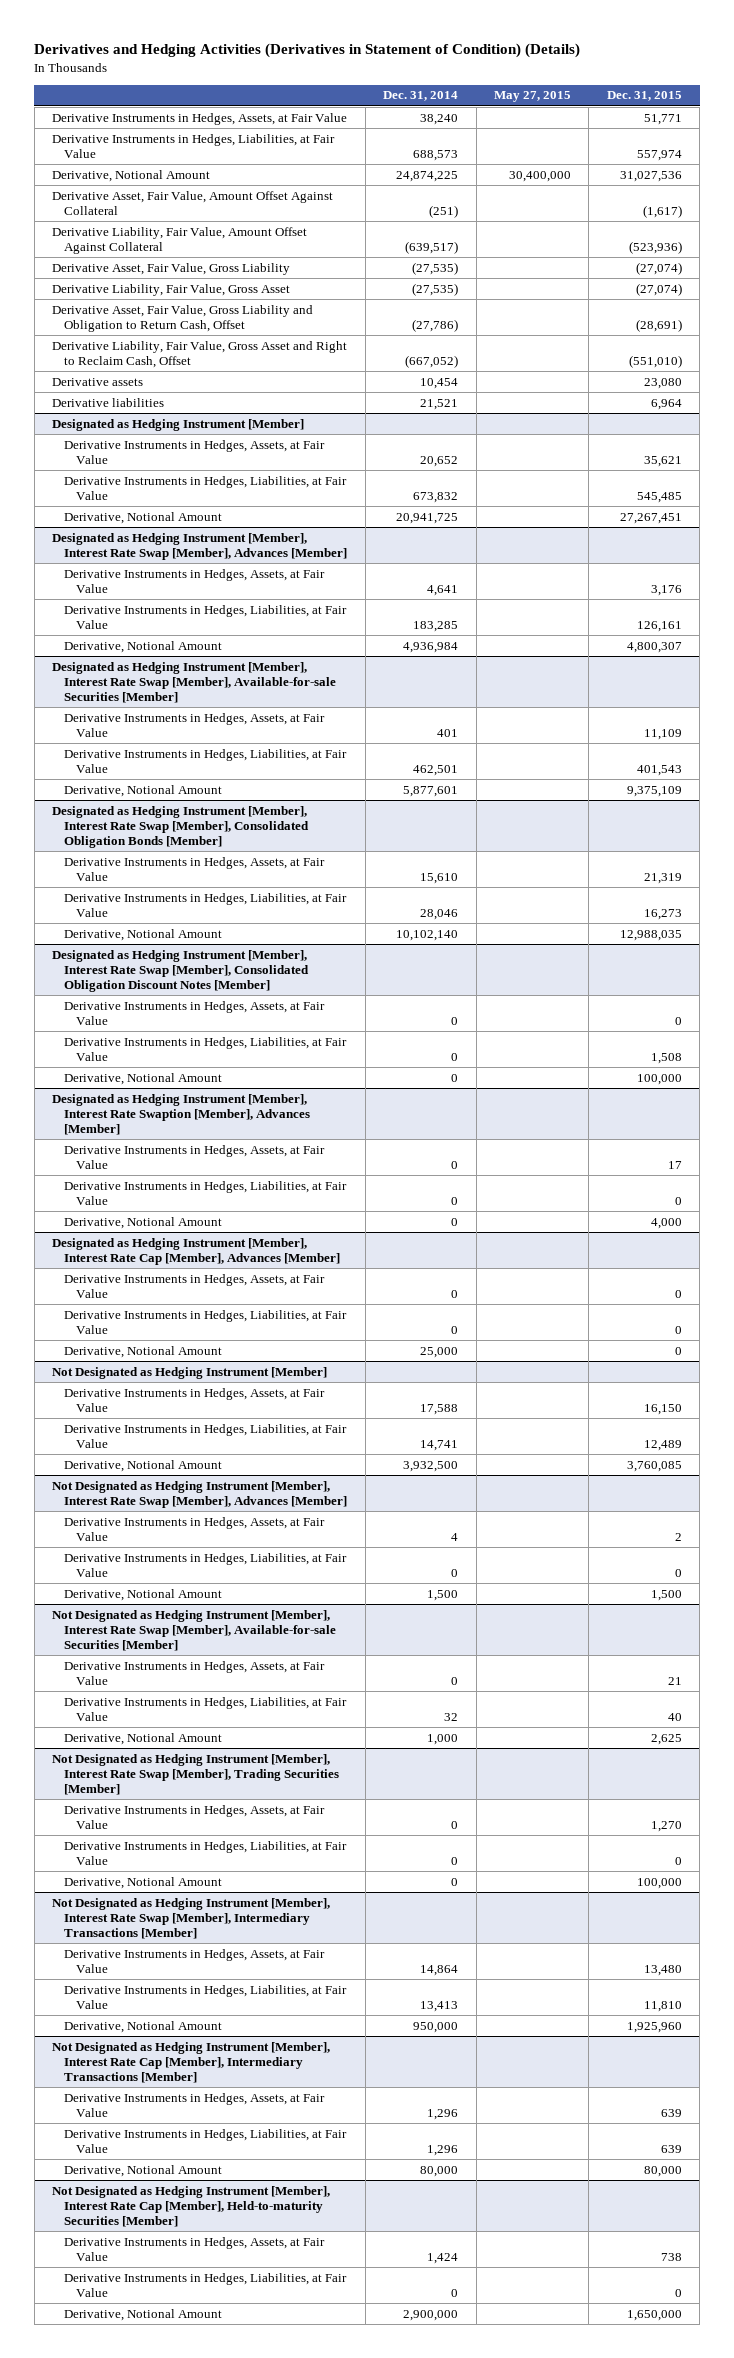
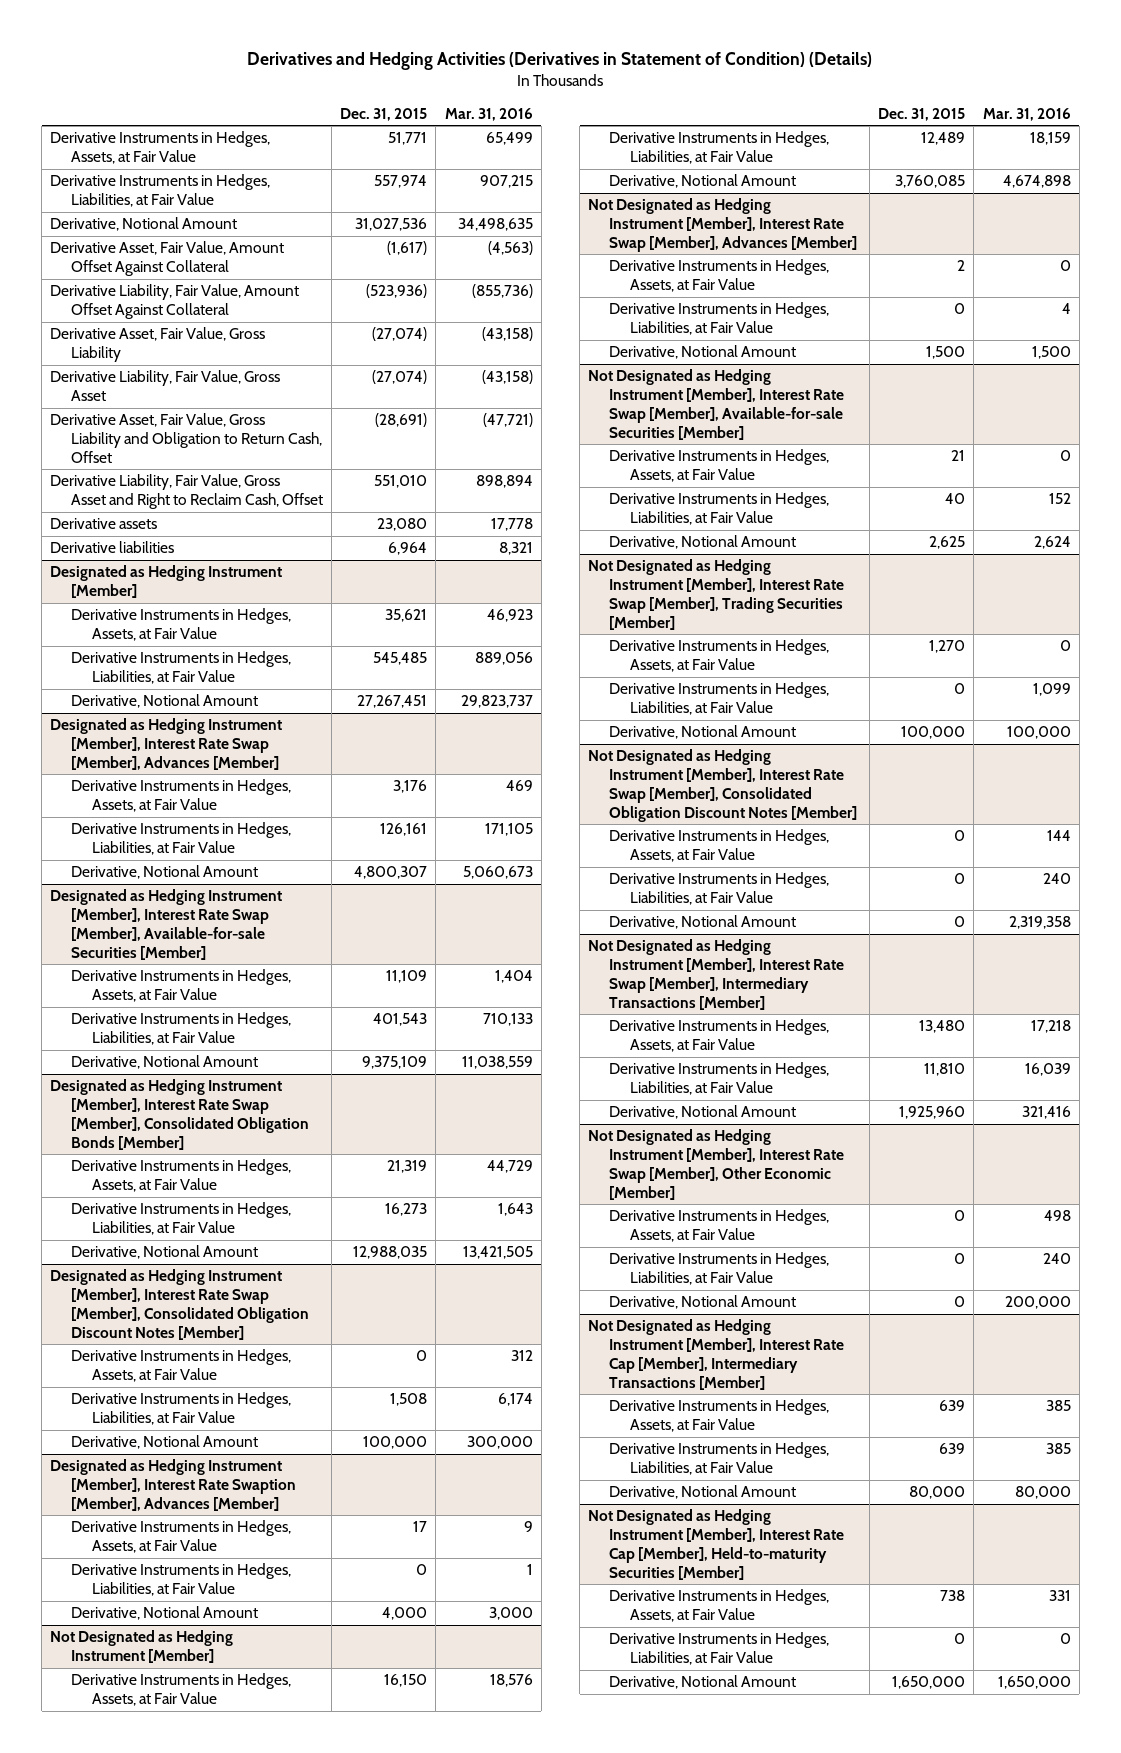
[383,91,459,102] Dec. 31, 2014 -> none
[493,91,571,103] May 27, 2015 -> none
none -> [444,107,533,121] Mar. 31, 2016
[628,354,682,368] (551,010) -> [374,475,428,489] 551,010
[52,1237,341,1265] Designated as Hedging Instrument [Member], Interest Rate Cap [Member], Advances [Member] -> none
[64,1273,326,1298] Derivative Instruments in Hedges, Assets, at Fair Value -> none
[64,1309,348,1334] Derivative Instruments in Hedges, Liabilities, at Fair Value -> none
[64,1345,223,1358] Derivative, Notional Amount -> none
none -> [588,749,857,822] Not Designated as Hedging Instrument [Member], Interest Rate Swap [Member], Consolidated Obligation Discount Notes [Member]
none -> [608,829,829,863] Derivative Instruments in Hedges, Assets, at Fair Value
none -> [608,872,829,906] Derivative Instruments in Hedges, Liabilities, at Fair Value
none -> [608,915,796,930] Derivative, Notional Amount
none -> [588,1129,844,1200] Not Designated as Hedging Instrument [Member], Interest Rate Swap [Member], Other Economic [Member]
none -> [608,1209,829,1243] Derivative Instruments in Hedges, Assets, at Fair Value
none -> [608,1252,829,1286] Derivative Instruments in Hedges, Liabilities, at Fair Value
none -> [608,1295,796,1310] Derivative, Notional Amount

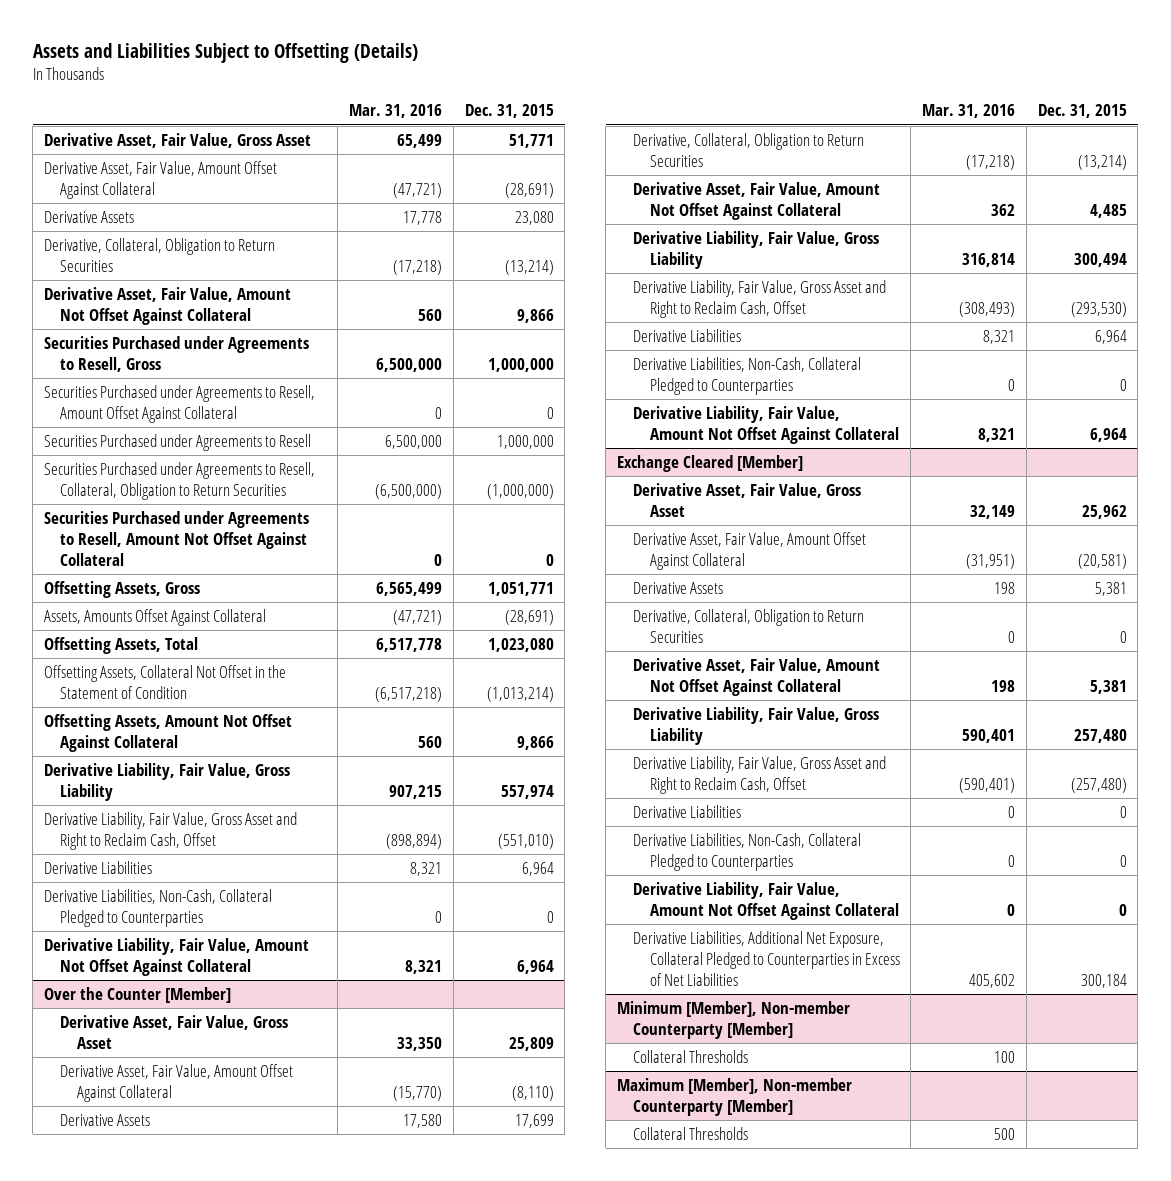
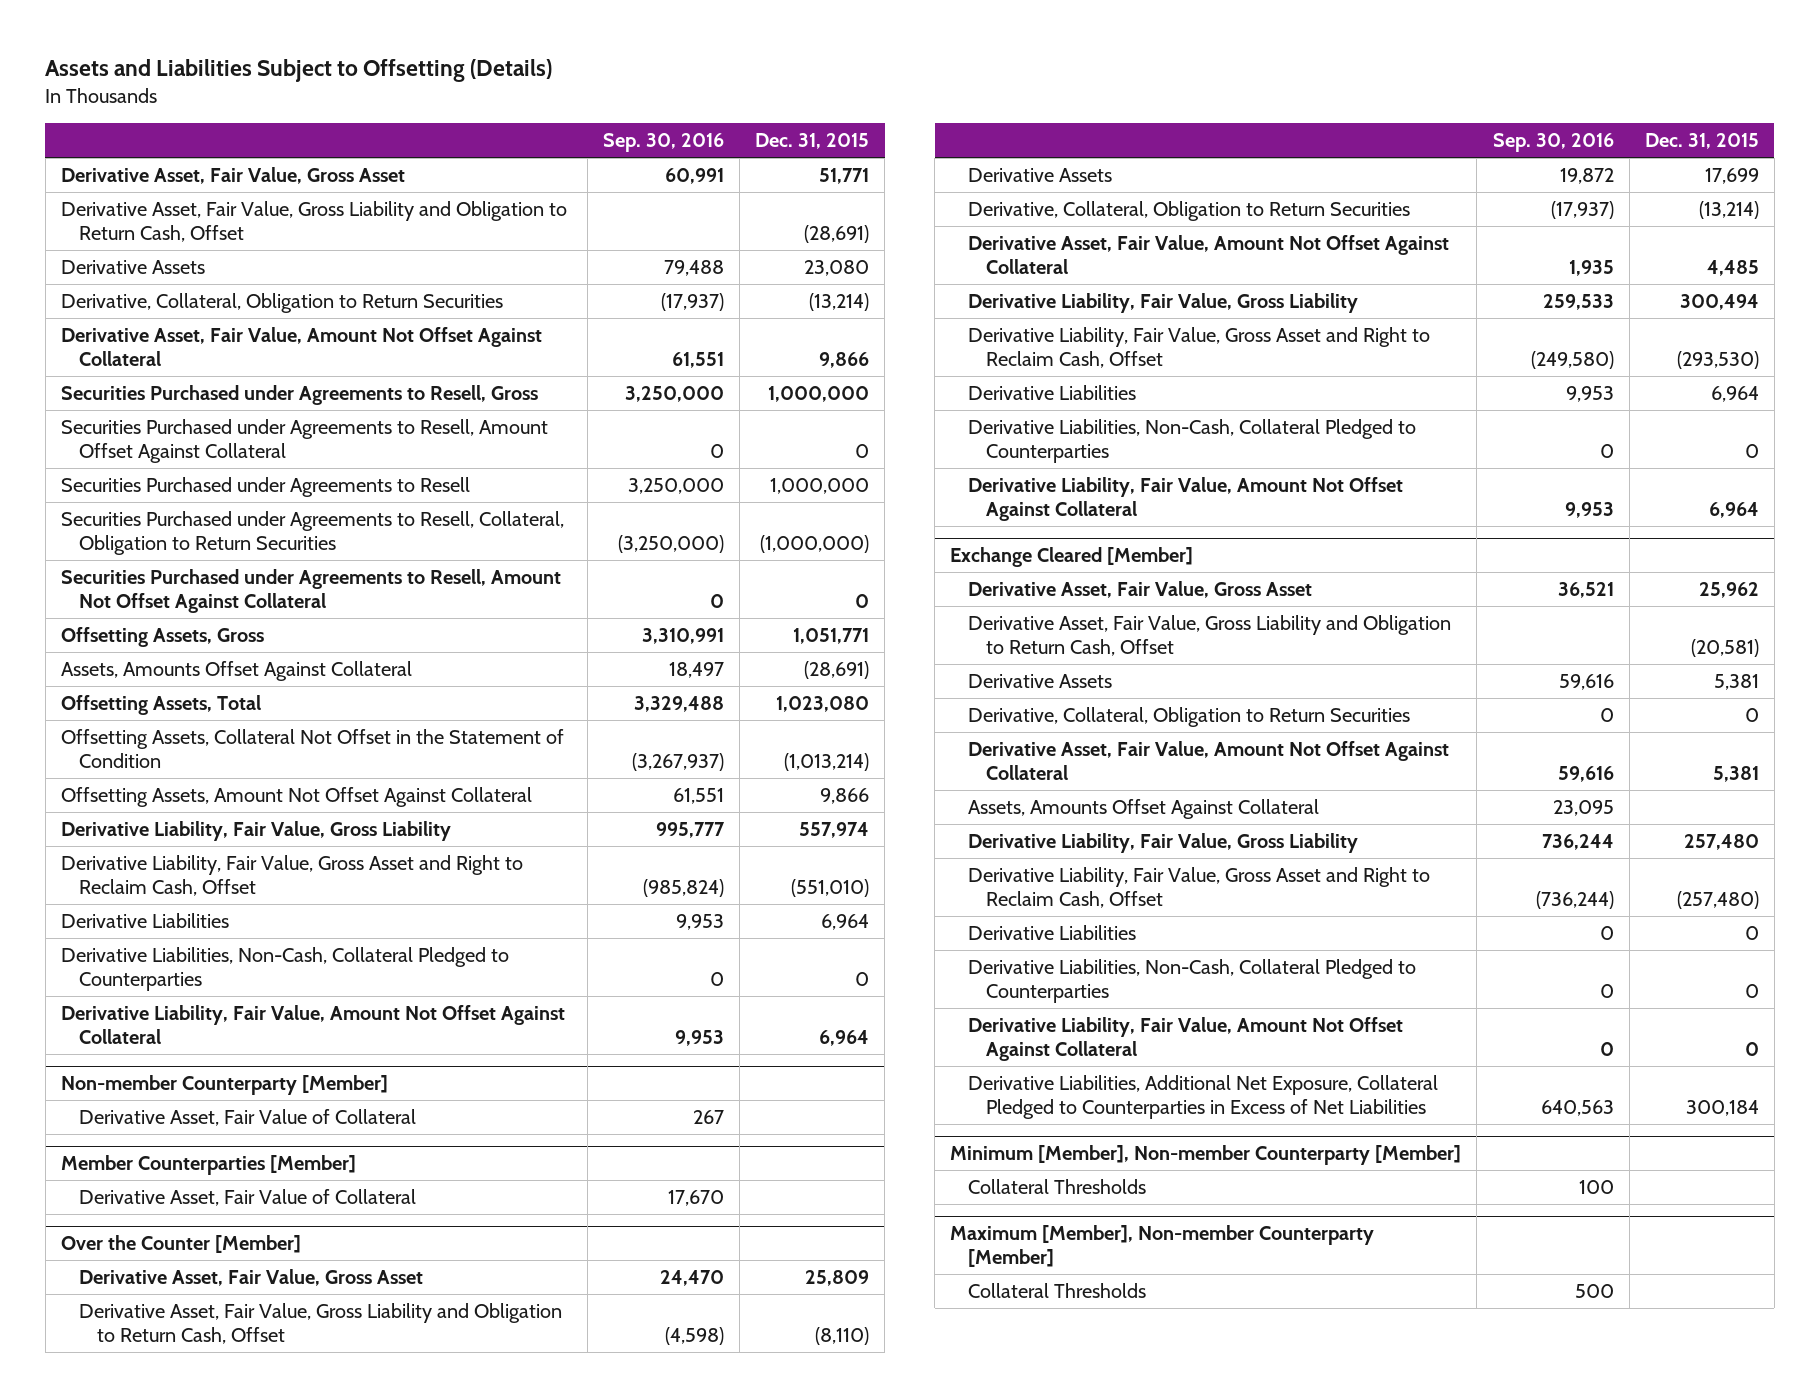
[349,104,443,119] Mar. 31, 2016 -> none
none -> [602,133,724,153] Sep. 30, 2016
[43,160,277,200] Derivative Asset, Fair Value, Amount Offset Against Collateral -> [60,200,567,243] Derivative Asset, Fair Value, Gross Liability and Obligation to Return Cash, Offset
none -> [60,1075,388,1096] Non-member Counterparty [Member]
none -> [78,1108,416,1126] Derivative Asset, Fair Value of Collateral
none -> [60,1155,356,1176] Member Counterparties [Member]
none -> [78,1188,416,1206] Derivative Asset, Fair Value of Collateral
[60,1063,294,1103] Derivative Asset, Fair Value, Amount Offset Against Collateral -> [78,1302,562,1345] Derivative Asset, Fair Value, Gross Liability and Obligation to Return Cash, Offset
[633,531,867,571] Derivative Asset, Fair Value, Amount Offset Against Collateral -> [968,614,1452,657] Derivative Asset, Fair Value, Gross Liability and Obligation to Return Cash, Offset
none -> [968,798,1320,819] Assets, Amounts Offset Against Collateral

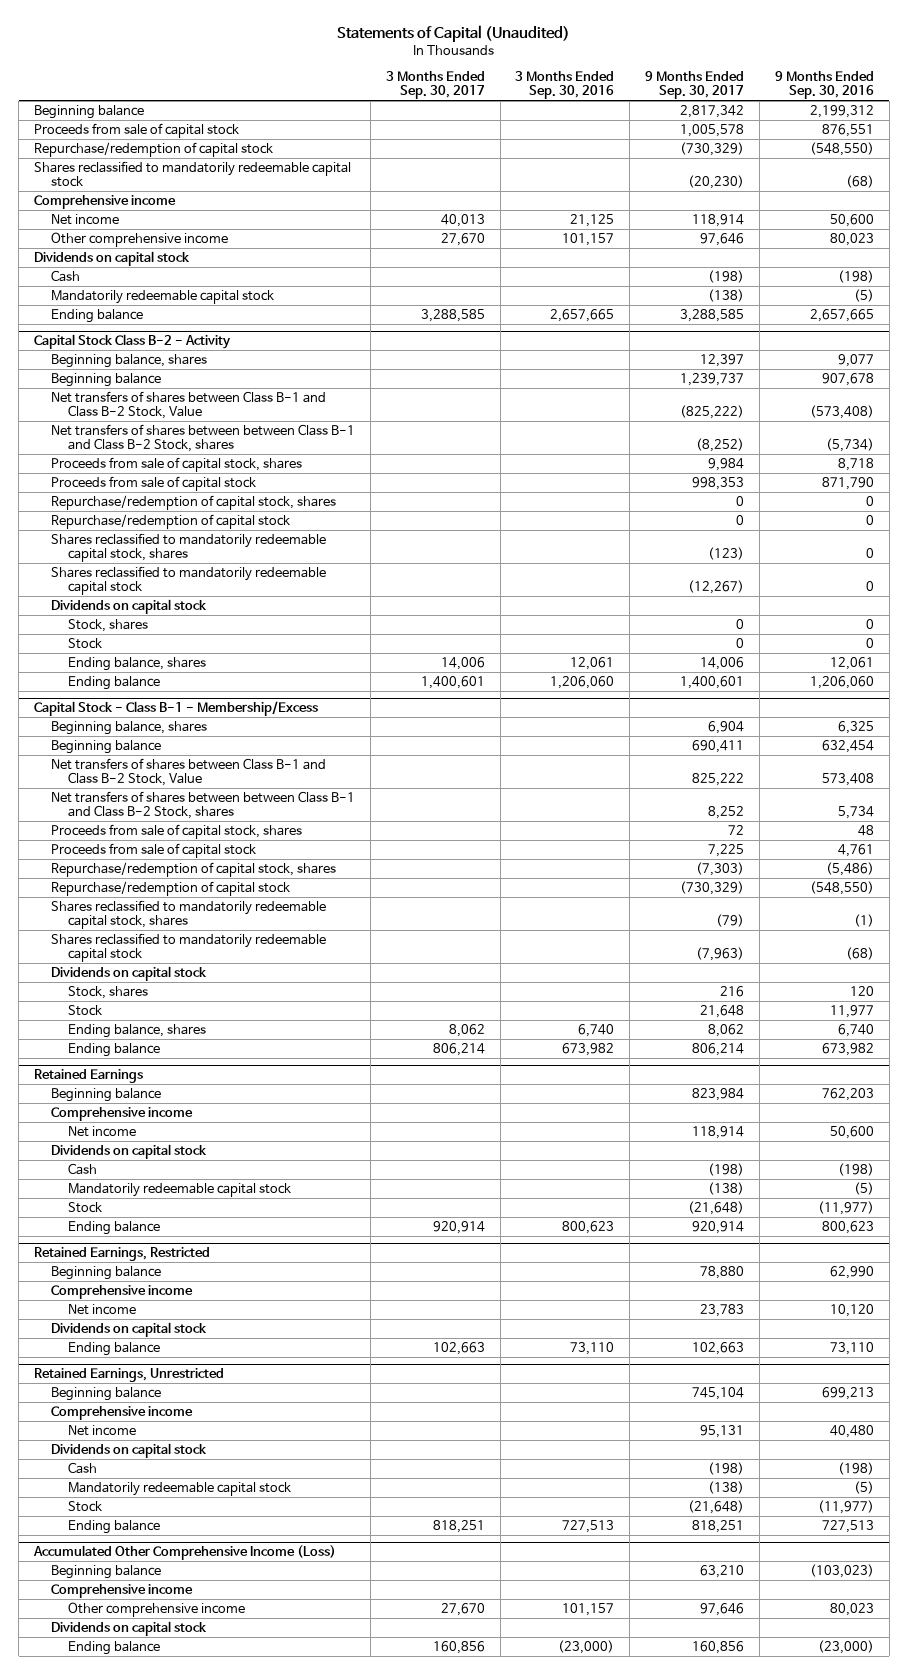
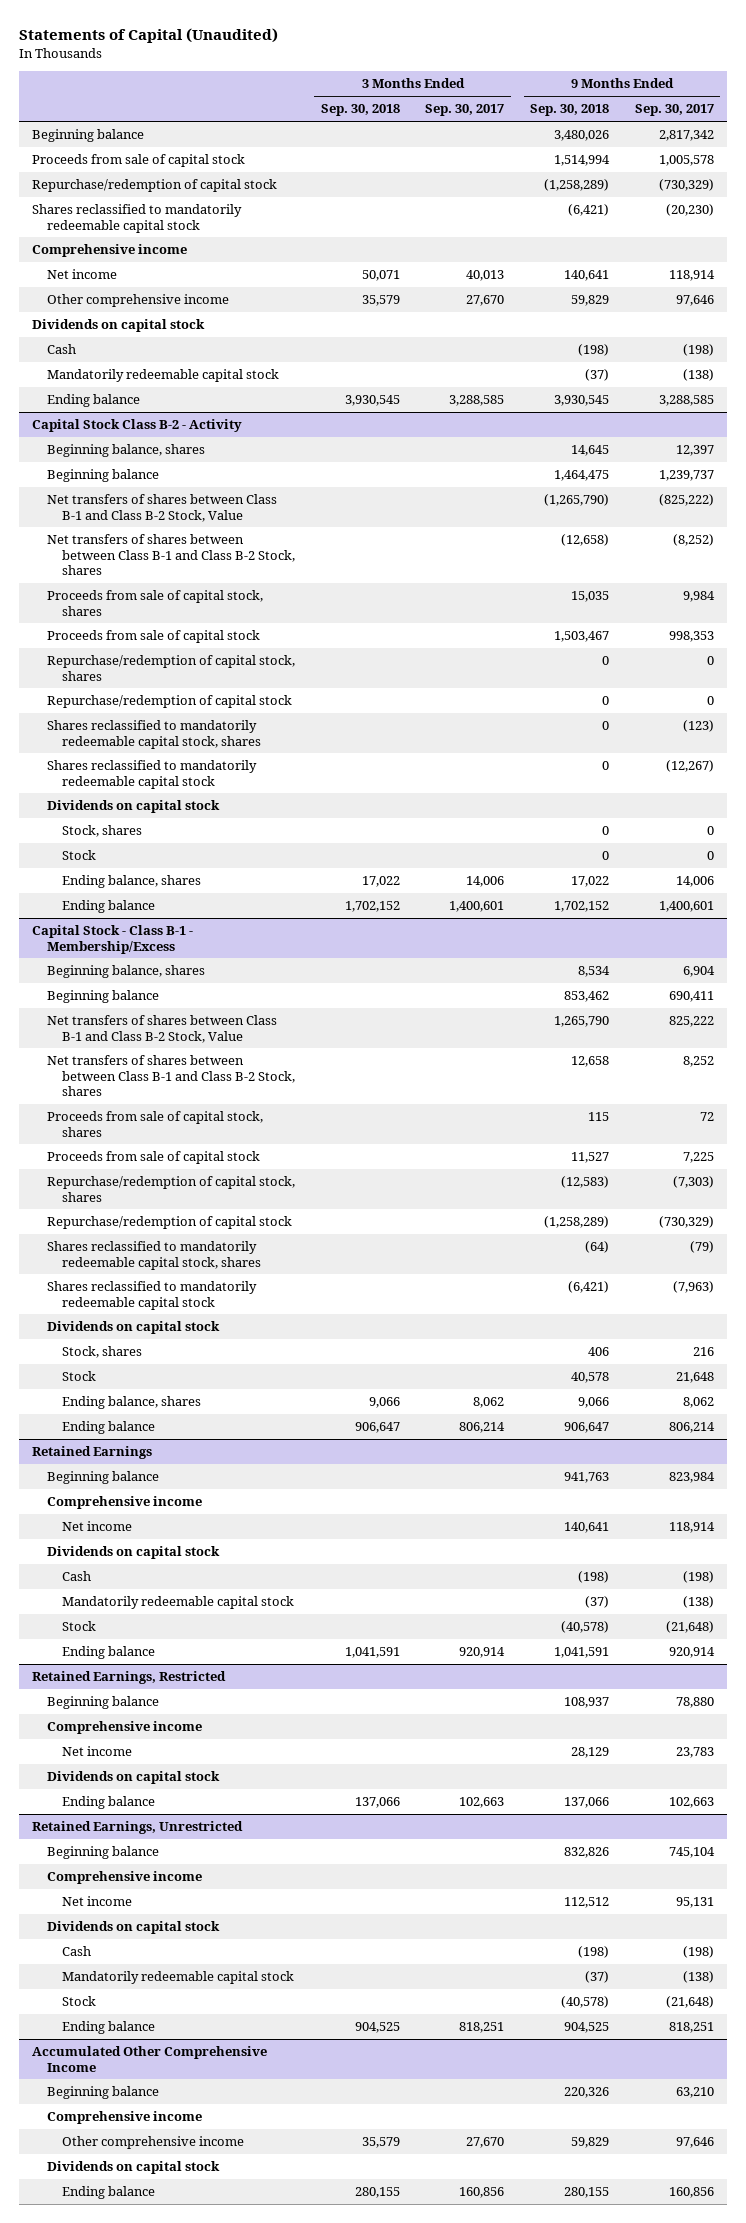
[515,71,615,100] 3 Months Ended Sep. 30, 2016 -> none
[774,71,874,100] 9 Months Ended Sep. 30, 2016 -> none
none -> [320,104,400,117] Sep. 30, 2018
none -> [530,104,610,117] Sep. 30, 2018
[33,1544,337,1560] Accumulated Other Comprehensive Income (Loss) -> [32,2046,268,2072] Accumulated Other Comprehensive Income

